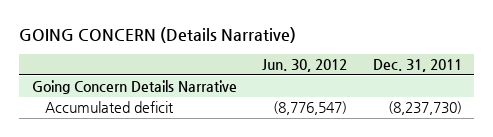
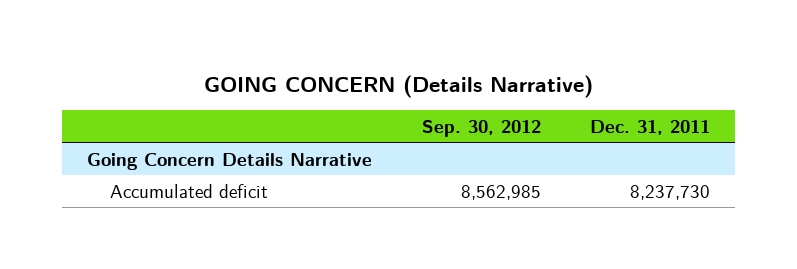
[262,59,348,73] Jun. 30, 2012 -> none
none -> [421,119,541,137] Sep. 30, 2012
[387,101,462,116] (8,237,730) -> [630,184,711,200] 8,237,730

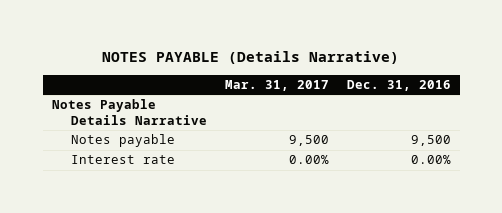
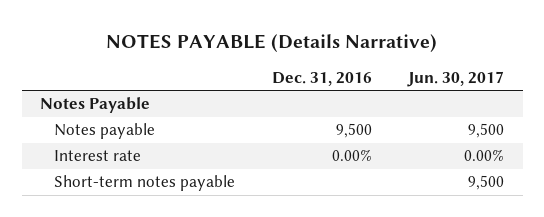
[224,79,329,91] Mar. 31, 2017 -> none
none -> [407,70,505,87] Jun. 30, 2017
[51,99,207,125] Notes Payable Details Narrative -> [39,97,150,114] Notes Payable
none -> [54,175,236,192] Short-term notes payable

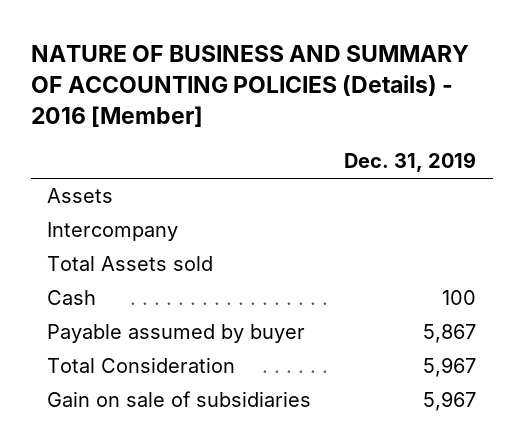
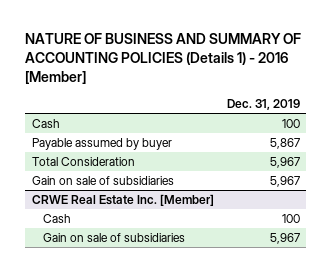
[30,45,469,128] NATURE OF BUSINESS AND SUMMARY OF ACCOUNTING POLICIES (Details) - 2016 [Member] -> [25,33,302,85] NATURE OF BUSINESS AND SUMMARY OF ACCOUNTING POLICIES (Details 1) - 2016 [Member]
[47,188,114,204] Assets -> none
[47,222,179,242] Intercompany -> none
[47,256,214,272] Total Assets sold -> none
none -> [31,193,214,206] CRWE Real Estate Inc. [Member]
none -> [42,213,71,223] Cash
none -> [42,232,185,242] Gain on sale of subsidiaries

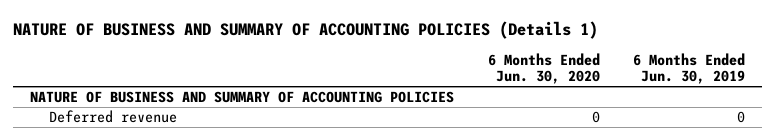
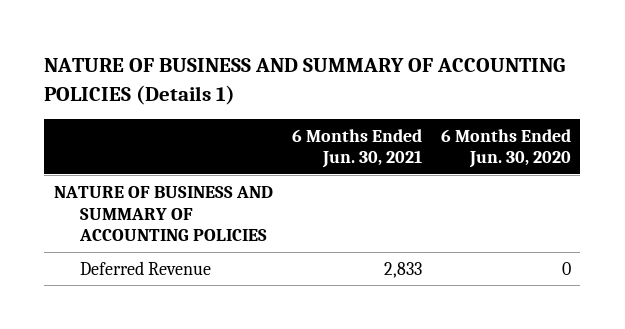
[633,52,746,85] 6 Months Ended Jun. 30, 2019 -> none
none -> [291,128,422,169] 6 Months Ended Jun. 30, 2021
[49,110,178,124] Deferred revenue -> [79,260,211,275] Deferred Revenue

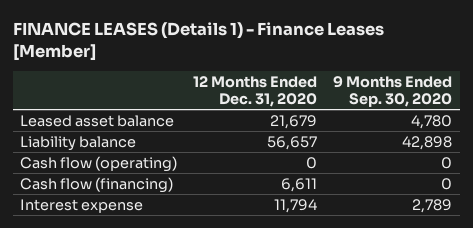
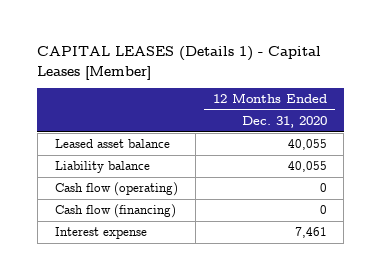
[12,21,384,61] FINANCE LEASES (Details 1) - Finance Leases [Member] -> [37,46,322,80] CAPITAL LEASES (Details 1) - Capital Leases [Member]
[333,75,453,107] 9 Months Ended Sep. 30, 2020 -> none
[270,114,318,129] 21,679 -> [287,139,327,151] 40,055
[267,135,318,150] 56,657 -> [287,161,327,173] 40,055
[281,177,318,192] 6,611 -> [319,205,327,215] 0
[274,198,318,213] 11,794 -> [294,227,327,239] 7,461

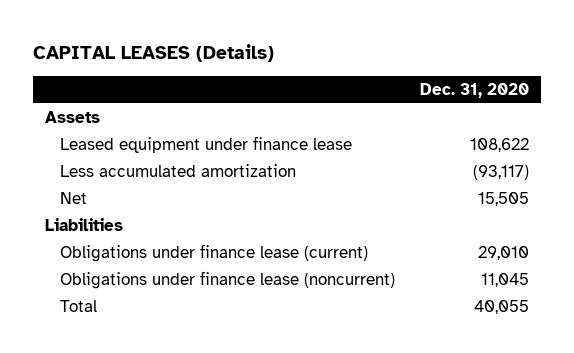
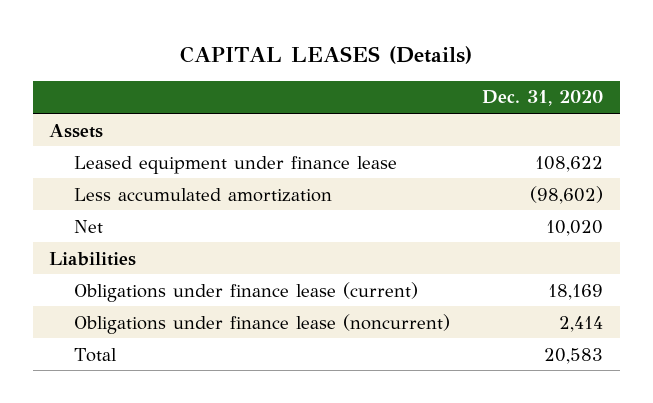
[472,165,529,181] (93,117) -> [530,185,604,204] (98,602)
[477,192,529,207] 15,505 -> [546,219,604,236] 10,020
[477,246,529,261] 29,010 -> [548,283,604,300] 18,169
[480,273,529,288] 11,045 -> [559,315,604,332] 2,414
[473,300,529,315] 40,055 -> [544,347,604,364] 20,583

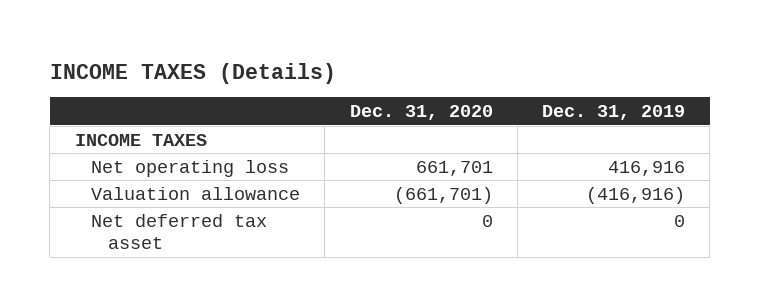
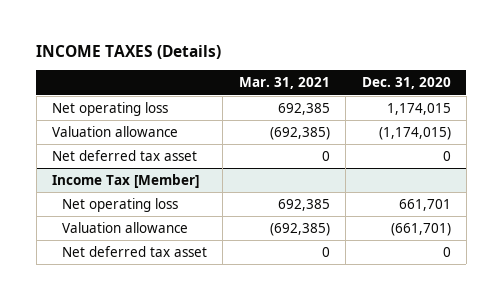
[541,105,685,121] Dec. 31, 2019 -> none
none -> [238,77,330,90] Mar. 31, 2021
[74,133,207,146] INCOME TAXES -> none
none -> [52,101,169,116] Net operating loss
none -> [52,125,179,137] Valuation allowance
none -> [52,149,198,161] Net deferred tax asset
none -> [52,173,200,188] Income Tax [Member]

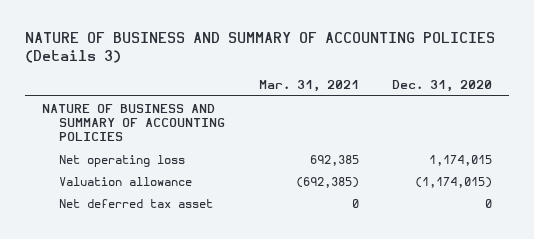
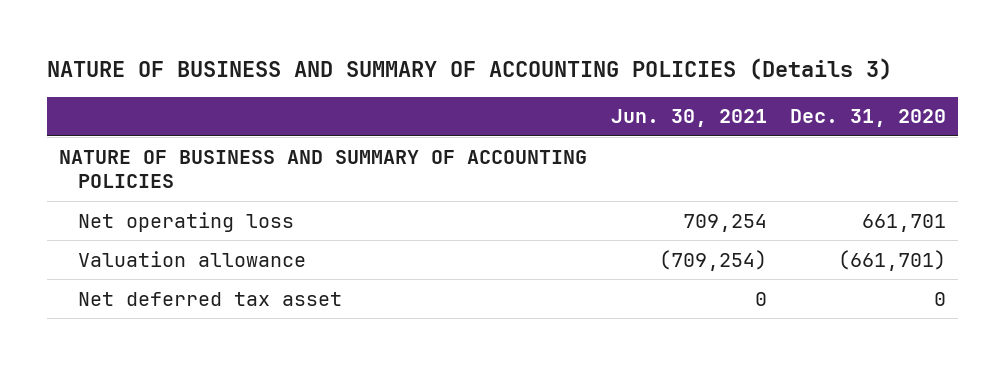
[258,79,359,92] Mar. 31, 2021 -> none
none -> [610,109,767,128] Jun. 30, 2021
[429,154,493,166] 1,174,015 -> [862,213,947,232] 661,701
[415,176,493,188] (1,174,015) -> [838,249,947,271] (661,701)

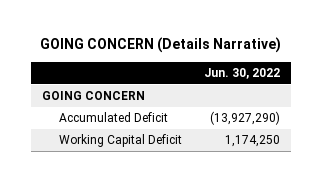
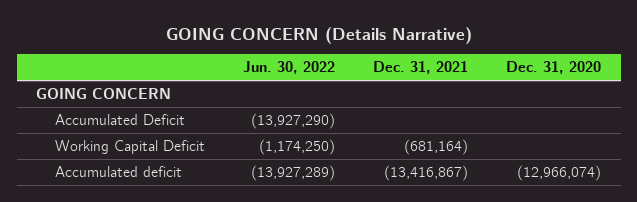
none -> [373,61,469,75] Dec. 31, 2021
none -> [506,61,602,75] Dec. 31, 2020
[225,135,281,148] 1,174,250 -> [259,139,336,156] (1,174,250)
none -> [54,166,182,178] Accumulated deficit

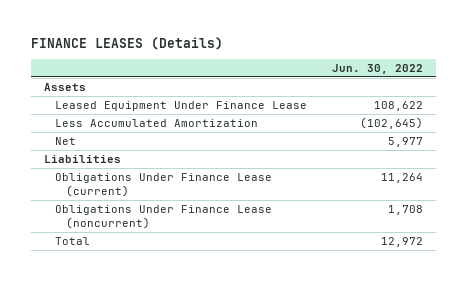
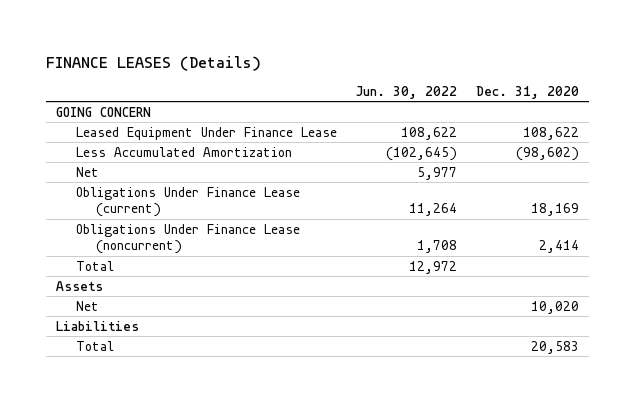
none -> [476,86,580,100] Dec. 31, 2020
none -> [55,106,151,117] GOING CONCERN
[43,82,86,91] Assets -> [55,280,103,291] Assets
none -> [76,300,100,311] Net
[43,154,121,163] Liabilities -> [55,320,139,331] Liabilities
none -> [76,340,115,351] Total

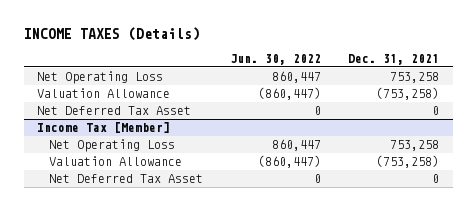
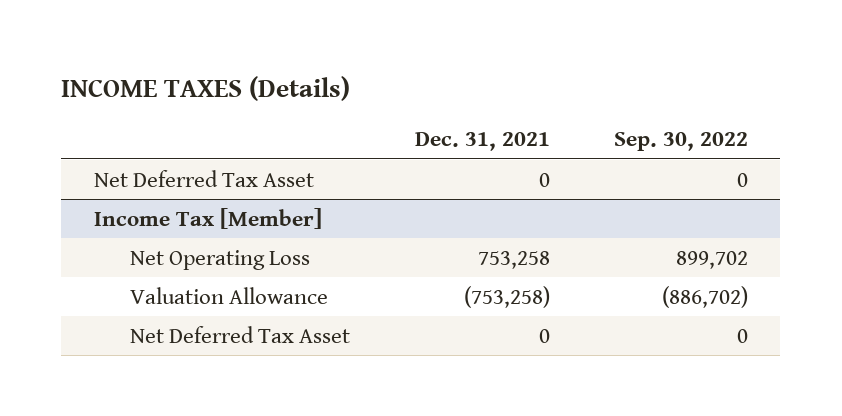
[230,53,322,65] Jun. 30, 2022 -> none
none -> [614,132,749,152] Sep. 30, 2022
[37,71,164,85] Net Operating Loss -> none
[37,88,171,99] Valuation Allowance -> none

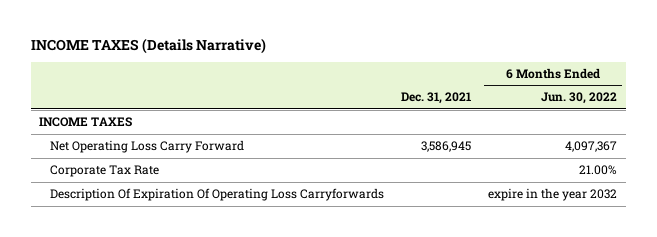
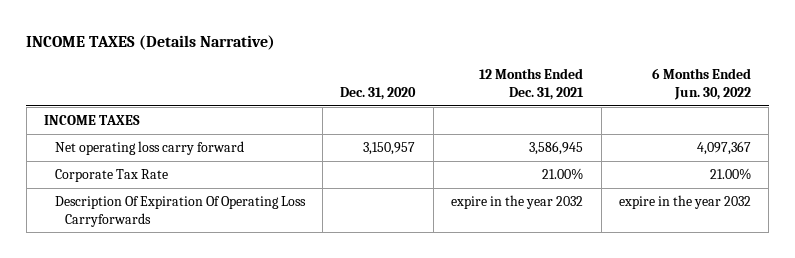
[401,92,472,105] Dec. 31, 2021 -> none
none -> [340,86,417,100] Dec. 31, 2020
none -> [479,68,585,100] 12 Months Ended Dec. 31, 2021
[50,140,245,154] Net Operating Loss Carry Forward -> [54,141,244,156] Net operating loss carry forward

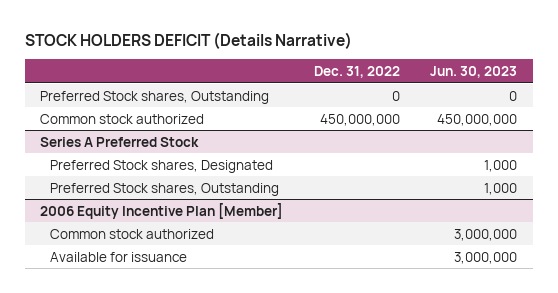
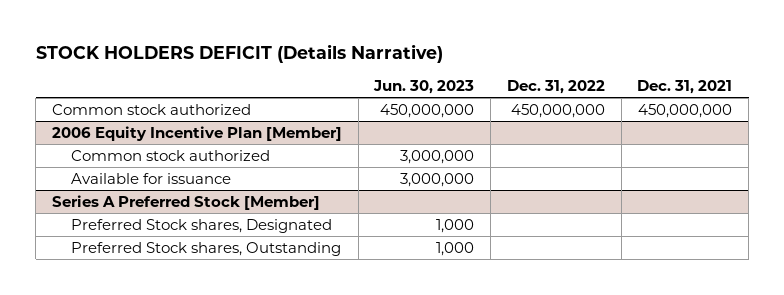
none -> [637,80,733,95] Dec. 31, 2021
[40,90,270,104] Preferred Stock shares, Outstanding -> none
[40,136,200,147] Series A Preferred Stock -> none
[50,159,274,173] Preferred Stock shares, Designated -> none
[50,182,280,196] Preferred Stock shares, Outstanding -> none
none -> [51,194,320,210] Series A Preferred Stock [Member]
none -> [71,218,333,233] Preferred Stock shares, Designated
none -> [71,241,342,256] Preferred Stock shares, Outstanding

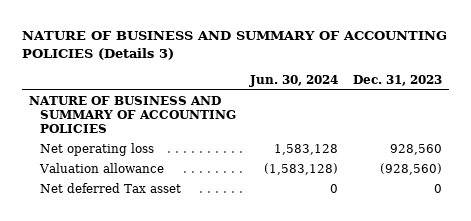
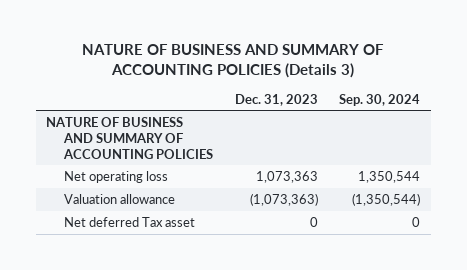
[249,74,339,87] Jun. 30, 2024 -> none
none -> [339,93,421,106] Sep. 30, 2024
[389,144,442,156] 928,560 -> [255,170,318,183] 1,073,363
[379,163,442,176] (928,560) -> [249,192,318,206] (1,073,363)

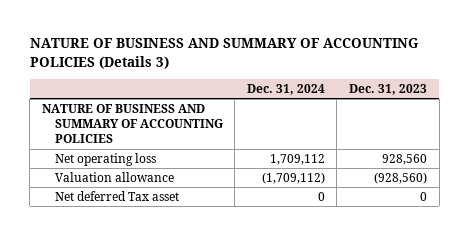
[339,93,421,106] Sep. 30, 2024 -> none
none -> [246,83,325,95] Dec. 31, 2024
[255,170,318,183] 1,073,363 -> [382,153,428,165] 928,560
[249,192,318,206] (1,073,363) -> [374,171,428,184] (928,560)

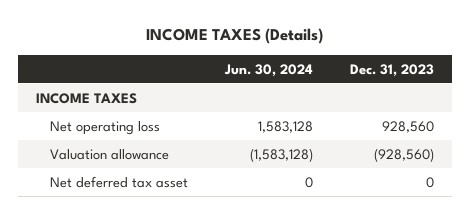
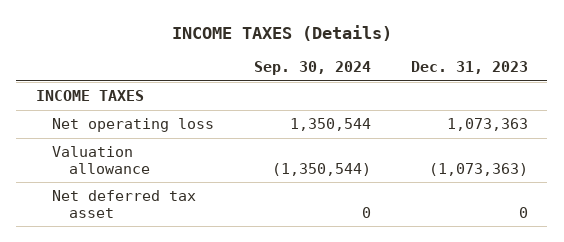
[224,63,314,77] Jun. 30, 2024 -> none
none -> [253,61,371,76] Sep. 30, 2024
[381,120,434,133] 928,560 -> [446,118,528,132] 1,073,363
[373,147,434,162] (928,560) -> [428,162,528,176] (1,073,363)

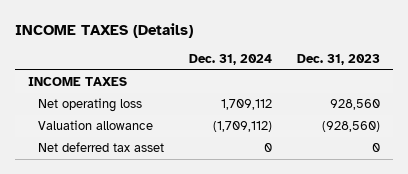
[253,61,371,76] Sep. 30, 2024 -> none
none -> [189,54,273,66] Dec. 31, 2024
[446,118,528,132] 1,073,363 -> [330,99,381,111] 928,560
[428,162,528,176] (1,073,363) -> [322,121,381,133] (928,560)

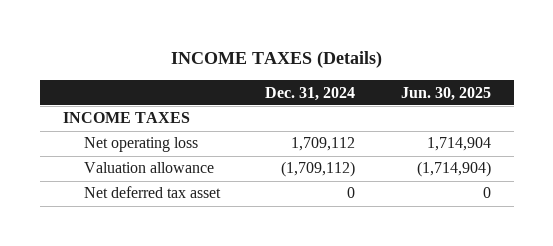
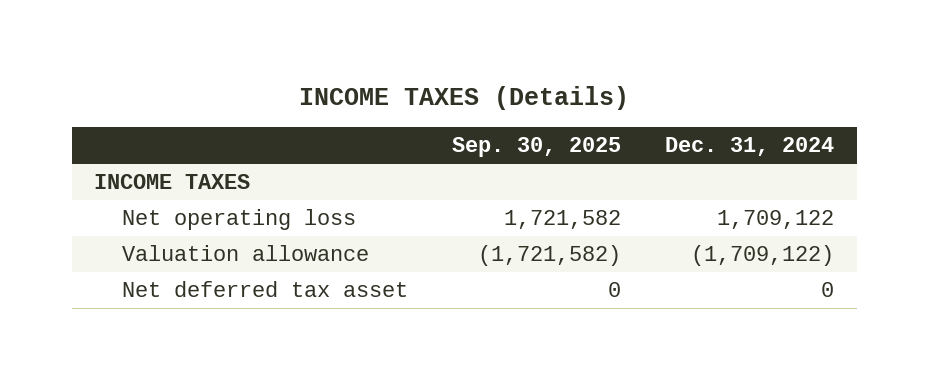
[400,86,491,101] Jun. 30, 2025 -> none
none -> [452,137,622,158] Sep. 30, 2025
[291,137,356,152] 1,709,112 -> [717,210,835,230] 1,709,122
[281,161,356,178] (1,709,112) -> [691,245,835,267] (1,709,122)

